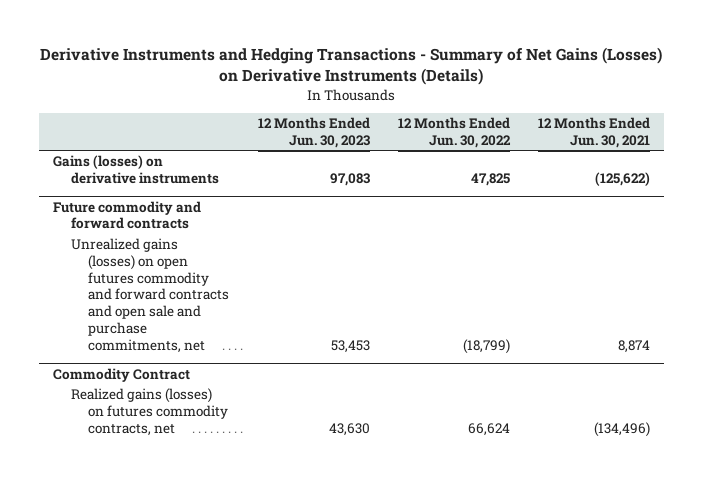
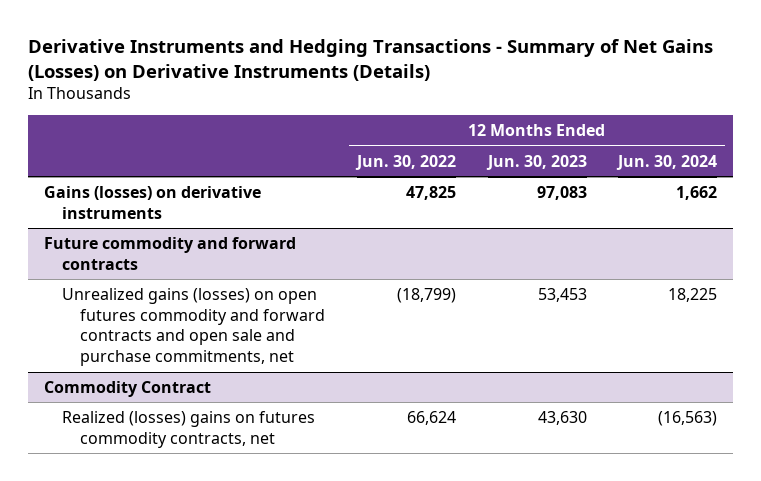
[538,117,651,149] 12 Months Ended Jun. 30, 2021 -> none
none -> [616,154,718,170] Jun. 30, 2024
[70,388,229,436] Realized gains (losses) on futures commodity contracts, net -> [61,411,315,448] Realized (losses) gains on futures commodity contracts, net

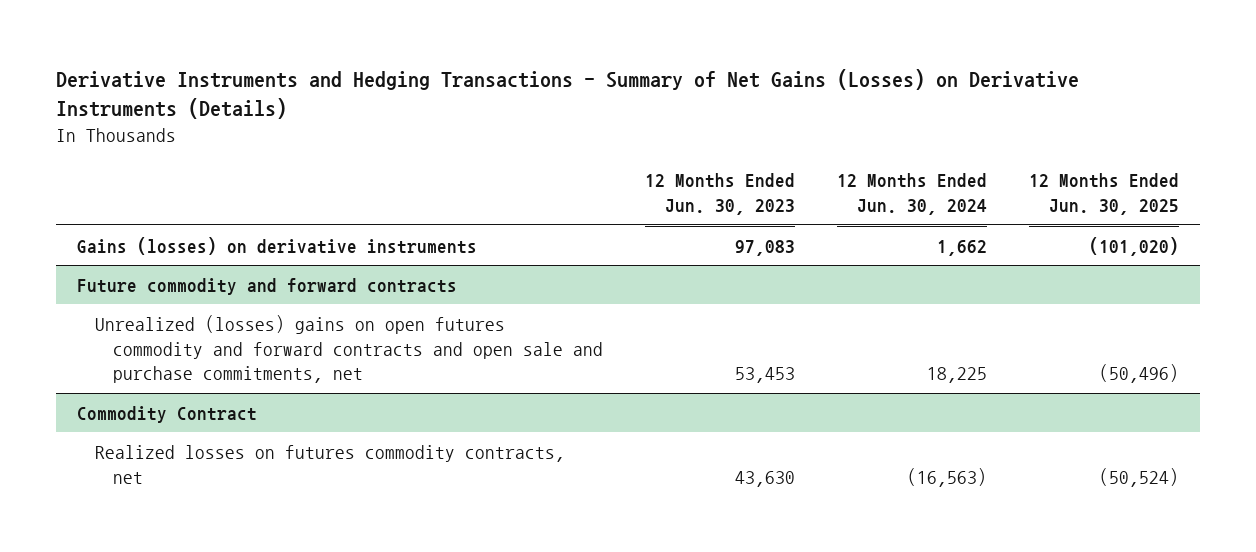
[354,154,456,170] Jun. 30, 2022 -> none
none -> [1028,173,1179,216] 12 Months Ended Jun. 30, 2025
[61,288,326,367] Unrealized gains (losses) on open futures commodity and forward contracts and open sale and purchase commitments, net -> [94,314,603,384] Unrealized (losses) gains on open futures commodity and forward contracts and open sale and purchase commitments, net
[61,411,315,448] Realized (losses) gains on futures commodity contracts, net -> [94,444,565,484] Realized losses on futures commodity contracts, net

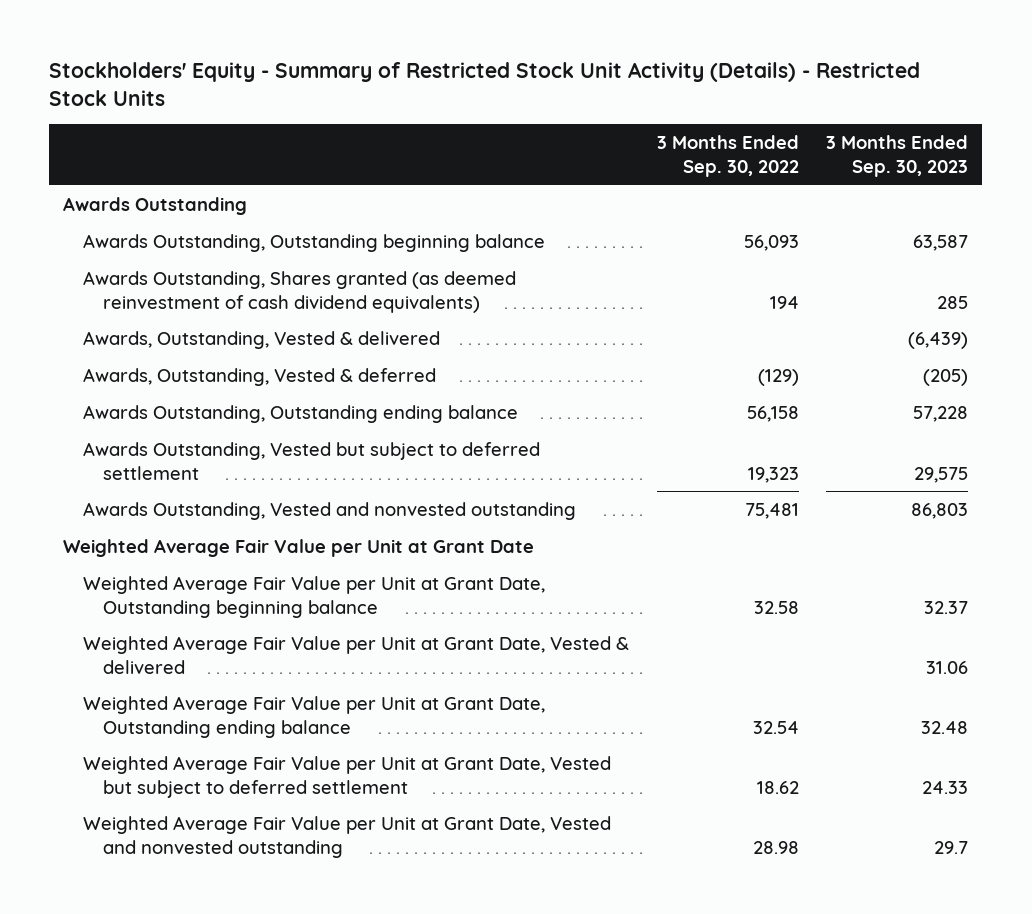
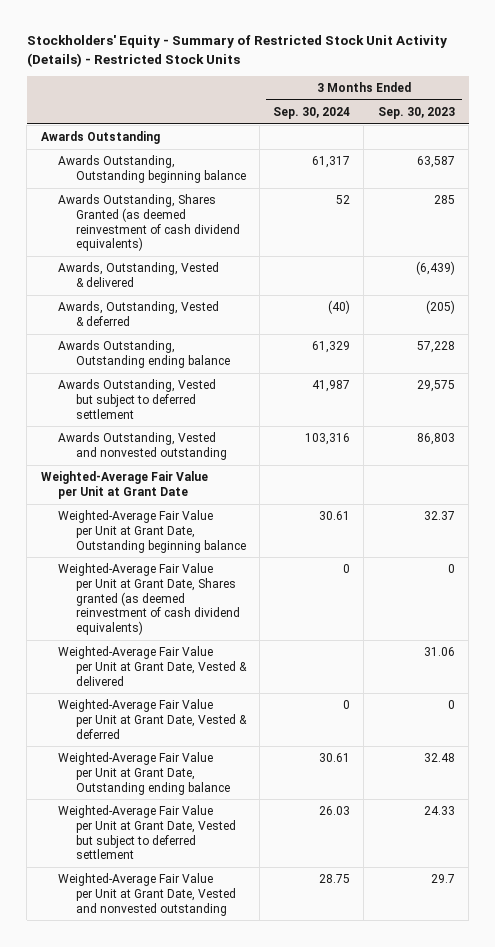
[656,135,799,177] 3 Months Ended Sep. 30, 2022 -> none
none -> [273,106,351,119] Sep. 30, 2024
[82,270,516,313] Awards Outstanding, Shares granted (as deemed reinvestment of cash dividend equivalents) -> [58,194,240,252] Awards Outstanding, Shares Granted (as deemed reinvestment of cash dividend equivalents)
[63,538,535,557] Weighted Average Fair Value per Unit at Grant Date -> [40,471,208,499] Weighted-Average Fair Value per Unit at Grant Date
[82,575,545,618] Weighted Average Fair Value per Unit at Grant Date, Outstanding beginning balance -> [58,510,246,553] Weighted-Average Fair Value per Unit at Grant Date, Outstanding beginning balance
none -> [58,563,240,635] Weighted-Average Fair Value per Unit at Grant Date, Shares granted (as deemed reinvestment of cash dividend equivalents)
[82,635,629,674] Weighted Average Fair Value per Unit at Grant Date, Vested & delivered -> [58,646,247,686] Weighted-Average Fair Value per Unit at Grant Date, Vested & delivered
none -> [58,699,247,739] Weighted-Average Fair Value per Unit at Grant Date, Vested & deferred
[82,695,545,738] Weighted Average Fair Value per Unit at Grant Date, Outstanding ending balance -> [58,752,230,795] Weighted-Average Fair Value per Unit at Grant Date, Outstanding ending balance
[82,755,611,798] Weighted Average Fair Value per Unit at Grant Date, Vested but subject to deferred settlement -> [58,805,236,860] Weighted-Average Fair Value per Unit at Grant Date, Vested but subject to deferred settlement
[82,815,611,858] Weighted Average Fair Value per Unit at Grant Date, Vested and nonvested outstanding -> [58,873,236,916] Weighted-Average Fair Value per Unit at Grant Date, Vested and nonvested outstanding

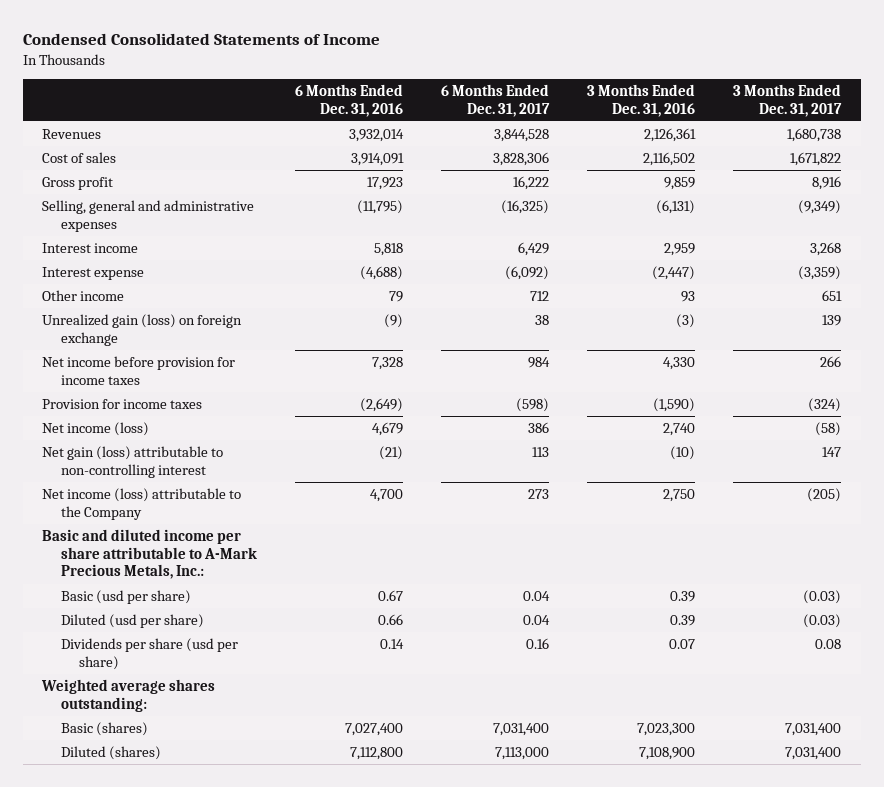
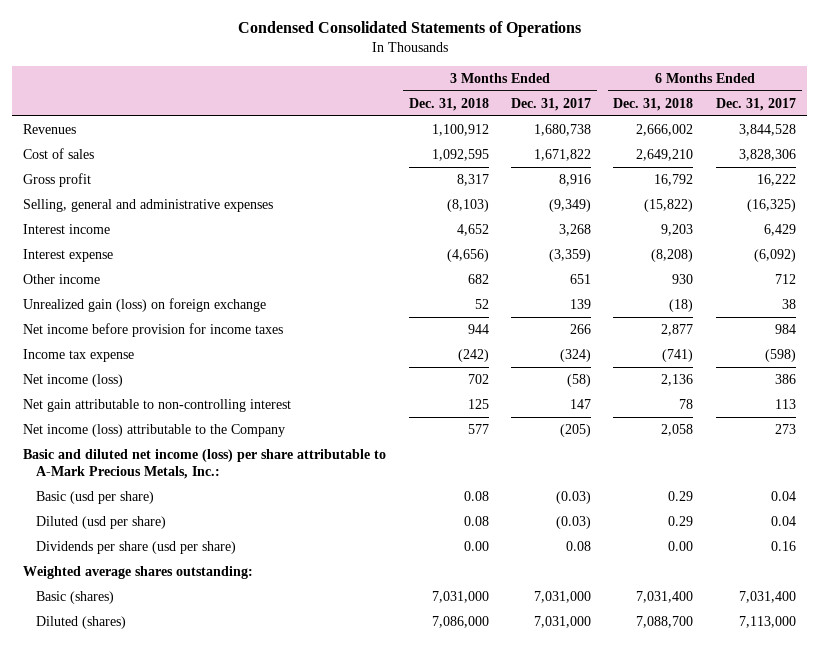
[22,33,380,46] Condensed Consolidated Statements of Income -> [237,21,581,38] Condensed Consolidated Statements of Operations
[294,84,403,117] 6 Months Ended Dec. 31, 2016 -> none
[587,84,696,117] 3 Months Ended Dec. 31, 2016 -> none
none -> [408,97,489,111] Dec. 31, 2018
none -> [613,97,694,111] Dec. 31, 2018
[42,399,203,410] Provision for income taxes -> [23,348,135,362] Income tax expense
[42,446,224,478] Net gain (loss) attributable to non-controlling interest -> [23,398,292,412] Net gain attributable to non-controlling interest
[42,529,257,580] Basic and diluted income per share attributable to A-Mark Precious Metals, Inc.: -> [23,448,387,480] Basic and diluted net income (loss) per share attributable to A-Mark Precious Metals, Inc.:
[785,723,842,737] 7,031,400 -> [534,590,592,603] 7,031,000
[785,747,842,761] 7,031,400 -> [534,615,592,628] 7,031,000

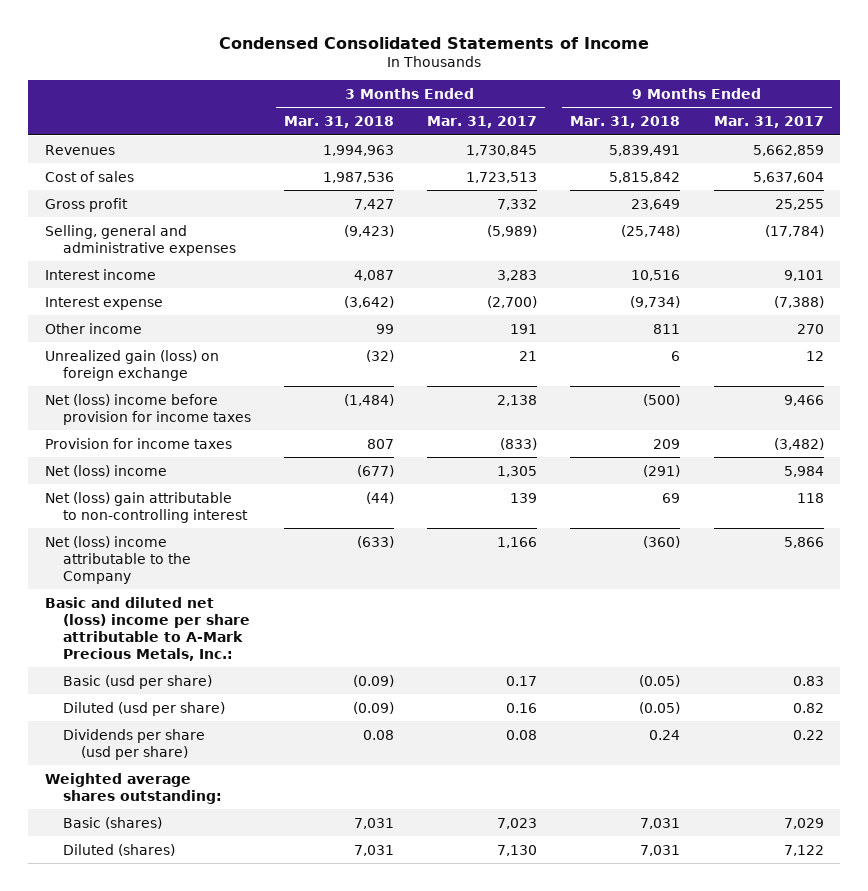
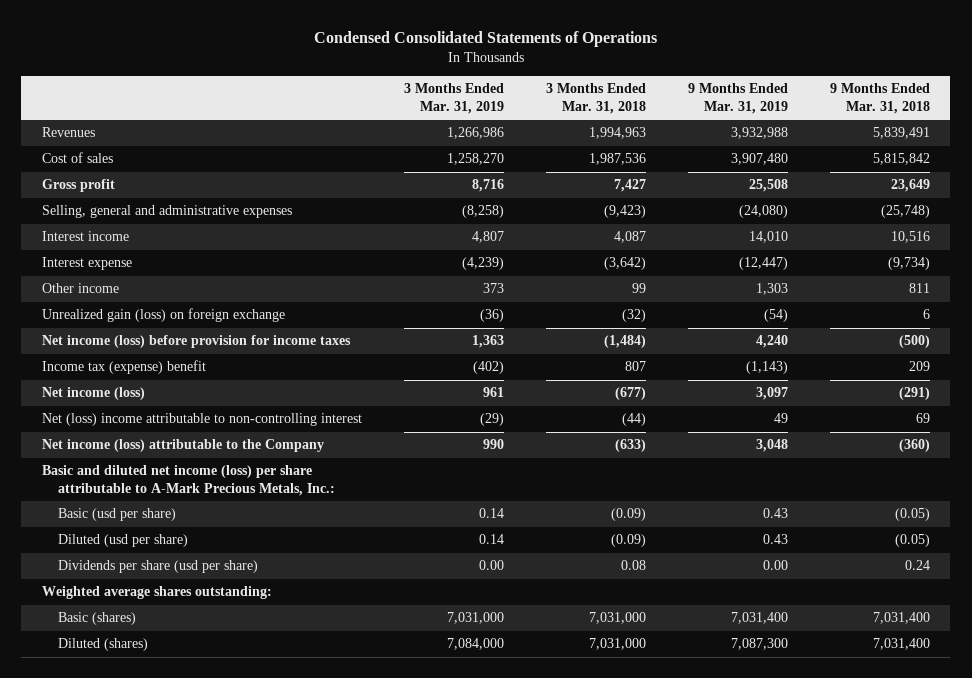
[219,36,650,49] Condensed Consolidated Statements of Income -> [313,31,657,48] Condensed Consolidated Statements of Operations
[427,116,538,129] Mar. 31, 2017 -> none
[713,116,824,129] Mar. 31, 2017 -> none
none -> [404,83,505,114] 3 Months Ended Mar. 31, 2019
none -> [687,83,788,114] 9 Months Ended Mar. 31, 2019
[44,393,251,425] Net (loss) income before provision for income taxes -> [42,335,352,349] Net income (loss) before provision for income taxes
[44,437,232,449] Provision for income taxes -> [42,360,207,375] Income tax (expense) benefit
[44,464,167,477] Net (loss) income -> [42,387,146,401] Net income (loss)
[44,491,248,523] Net (loss) gain attributable to non-controlling interest -> [42,413,363,427] Net (loss) income attributable to non-controlling interest
[44,535,191,584] Net (loss) income attributable to the Company -> [42,439,325,453] Net income (loss) attributable to the Company
[44,596,250,661] Basic and diluted net (loss) income per share attributable to A-Mark Precious Metals, Inc.: -> [42,465,335,497] Basic and diluted net income (loss) per share attributable to A-Mark Precious Metals, Inc.:
[353,817,394,829] 7,031 -> [588,612,646,625] 7,031,000
[640,817,681,829] 7,031 -> [872,612,930,625] 7,031,400
[353,844,394,856] 7,031 -> [588,638,646,651] 7,031,000
[640,844,681,856] 7,031 -> [872,638,930,651] 7,031,400

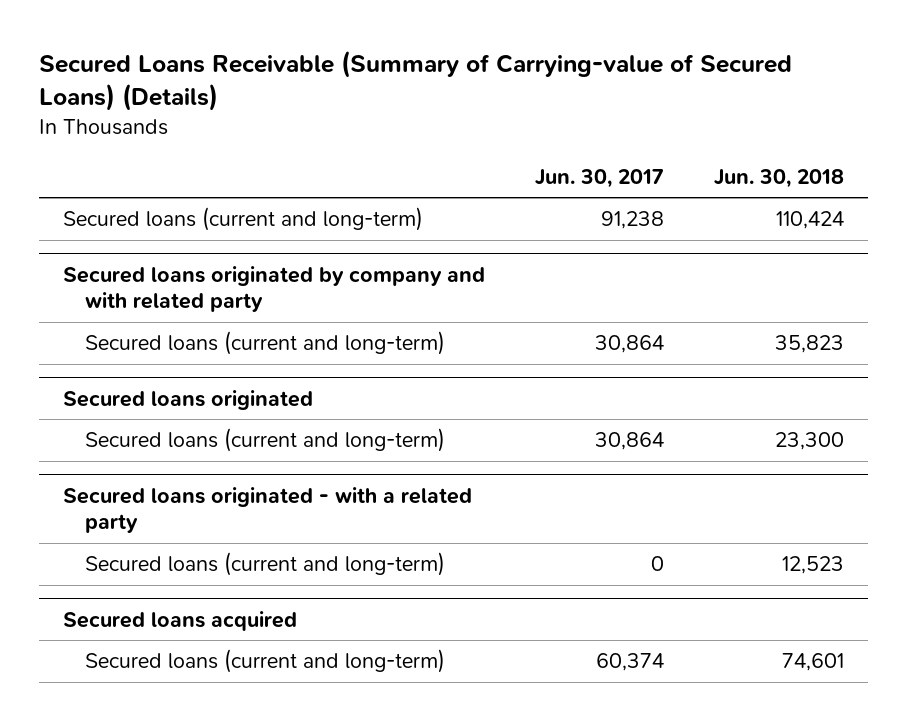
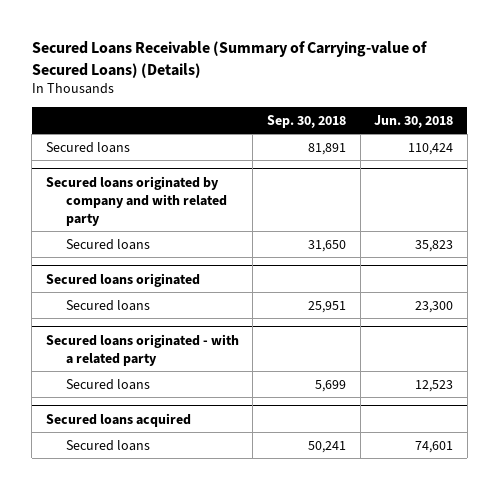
[535,168,665,188] Jun. 30, 2017 -> none
none -> [266,114,346,128] Sep. 30, 2018
[63,207,424,232] Secured loans (current and long-term) -> [45,141,130,153] Secured loans
[85,331,446,356] Secured loans (current and long-term) -> [66,238,151,250] Secured loans
[85,428,446,453] Secured loans (current and long-term) -> [66,299,151,311] Secured loans
[85,552,446,577] Secured loans (current and long-term) -> [66,378,151,390] Secured loans
[85,649,446,674] Secured loans (current and long-term) -> [66,439,151,451] Secured loans

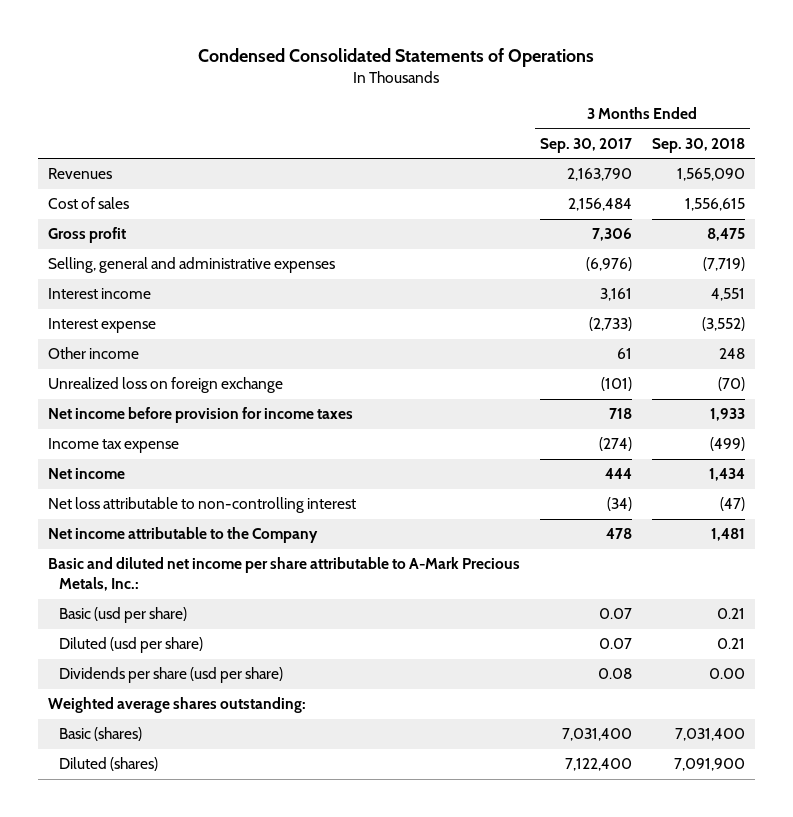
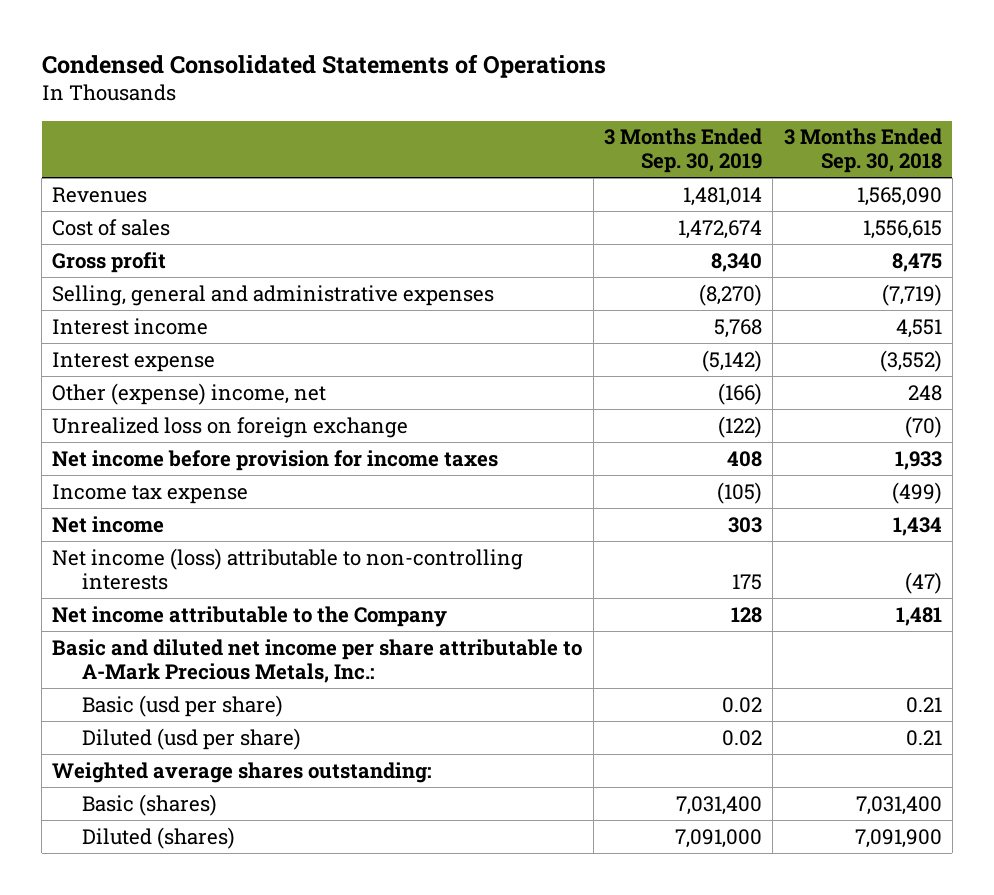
[539,137,632,153] Sep. 30, 2017 -> none
none -> [603,128,762,174] 3 Months Ended Sep. 30, 2019
[47,347,139,360] Other income -> [52,382,327,405] Other (expense) income, net
[47,497,356,514] Net loss attributable to non-controlling interest -> [52,547,524,590] Net income (loss) attributable to non-controlling interests
[58,667,283,684] Dividends per share (usd per share) -> none

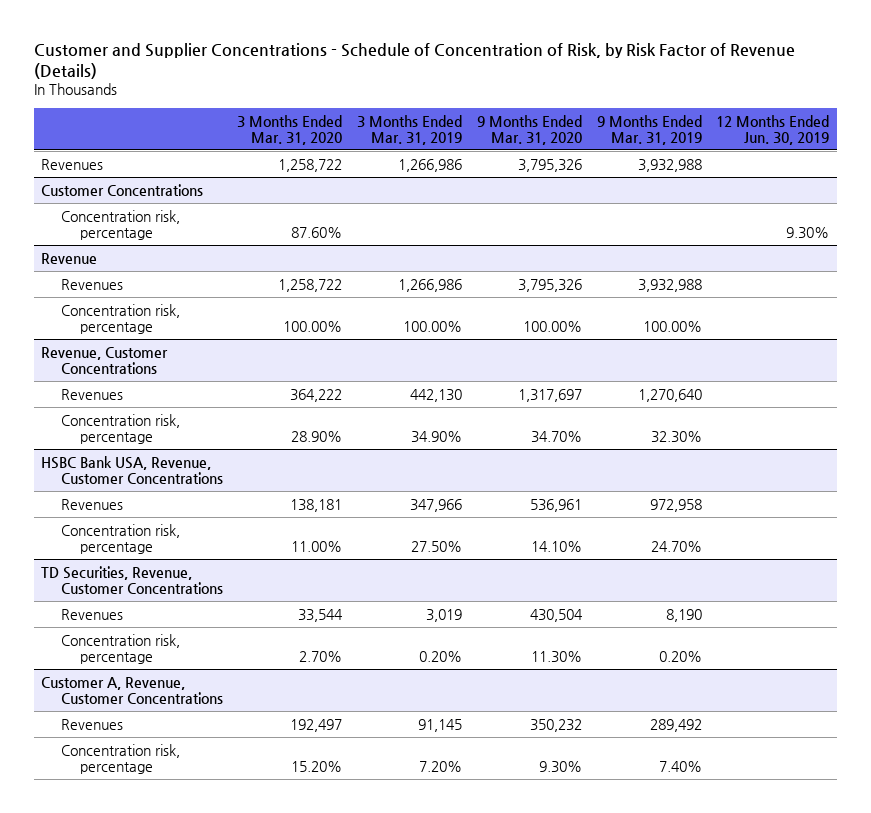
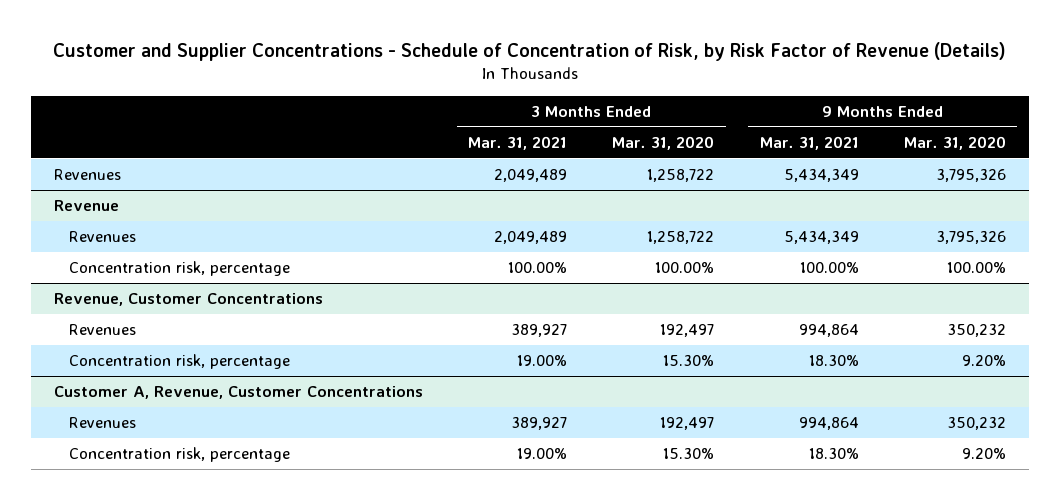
[357,114,463,145] 3 Months Ended Mar. 31, 2019 -> none
[596,114,702,145] 9 Months Ended Mar. 31, 2019 -> none
[716,114,830,145] 12 Months Ended Jun. 30, 2019 -> none
none -> [468,135,568,150] Mar. 31, 2021
none -> [759,135,859,150] Mar. 31, 2021
[41,183,204,196] Customer Concentrations -> none
[60,209,180,240] Concentration risk, percentage -> none
[41,455,223,484] HSBC Bank USA, Revenue, Customer Concentrations -> none
[60,498,123,510] Revenues -> none
[60,523,180,554] Concentration risk, percentage -> none
[41,565,223,594] TD Securities, Revenue, Customer Concentrations -> none
[60,608,123,620] Revenues -> none
[60,633,180,664] Concentration risk, percentage -> none
[290,388,343,402] 364,222 -> [660,324,715,338] 192,497
[517,388,582,402] 1,317,697 -> [946,324,1006,338] 350,232
[291,430,343,442] 28.90% -> [663,355,715,367] 15.30%
[530,430,582,443] 34.70% -> [961,355,1006,367] 9.20%
[291,760,343,772] 15.20% -> [663,448,715,460] 15.30%
[538,760,582,773] 9.30% -> [961,448,1006,460] 9.20%

